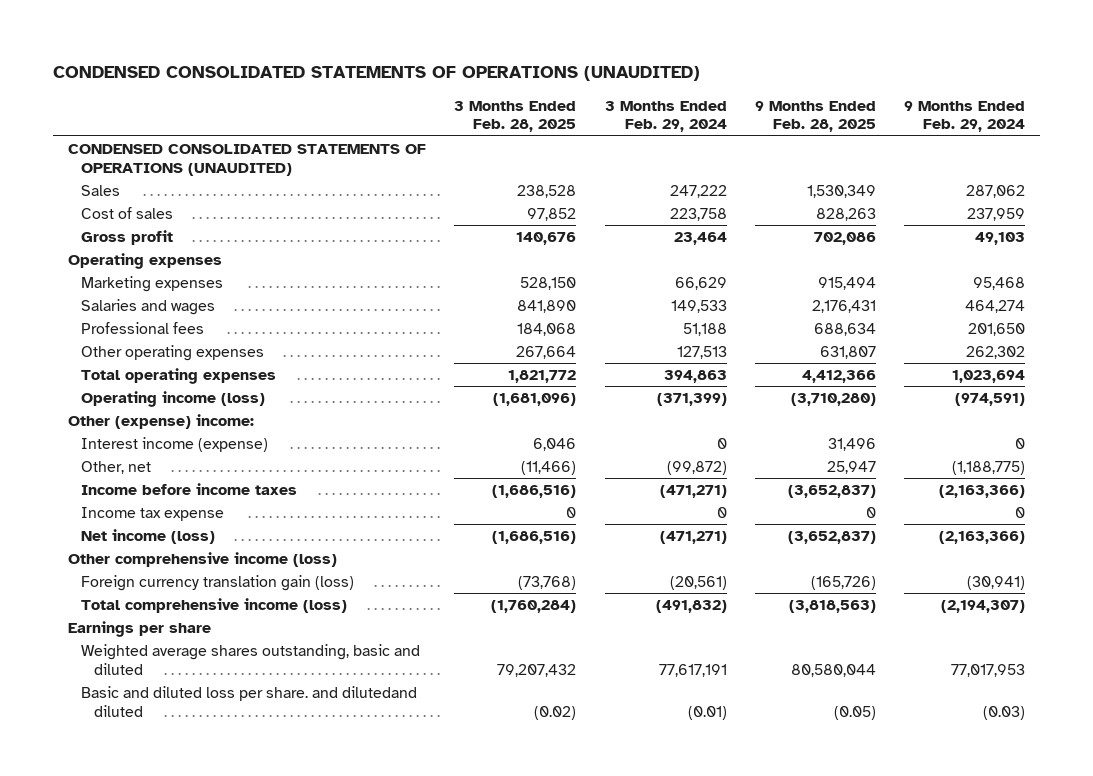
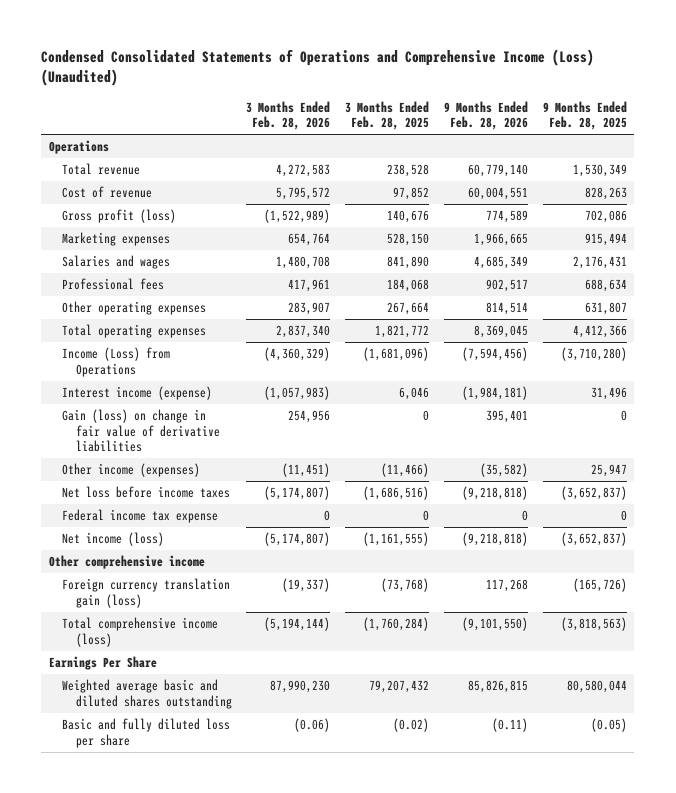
[53,65,701,81] CONDENSED CONSOLIDATED STATEMENTS OF OPERATIONS (UNAUDITED) -> [41,48,595,87] Condensed Consolidated Statements of Operations and Comprehensive Income (Loss) (Unaudited)
[604,100,727,133] 3 Months Ended Feb. 29, 2024 -> none
[904,100,1026,133] 9 Months Ended Feb. 29, 2024 -> none
none -> [246,100,331,131] 3 Months Ended Feb. 28, 2026
none -> [444,100,529,131] 9 Months Ended Feb. 28, 2026
[67,144,426,176] CONDENSED CONSOLIDATED STATEMENTS OF OPERATIONS (UNAUDITED) -> none
[67,253,222,270] Operating expenses -> none
none -> [48,140,109,155] Operations
[80,185,120,197] Sales -> [62,163,141,176] Total revenue
[80,207,173,220] Cost of sales -> [62,186,153,199] Cost of revenue
[80,230,173,246] Gross profit -> [62,209,177,224] Gross profit (loss)
[67,414,254,430] Other (expense) income: -> none
[80,391,265,408] Operating income (loss) -> [62,347,171,377] Income (Loss) from Operations
none -> [62,409,220,453] Gain (loss) on change in fair value of derivative liabilities
[80,461,151,475] Other, net -> [62,463,201,478] Other income (expenses)
[80,483,297,496] Income before income taxes -> [62,486,231,499] Net loss before income taxes
[80,507,224,522] Income tax expense -> [62,509,219,524] Federal income tax expense
[492,531,577,545] (1,686,516) -> [363,532,430,547] (1,161,555)
[67,552,337,568] Other comprehensive income (loss) -> [48,555,205,570] Other comprehensive income
[67,621,211,638] Earnings per share -> [48,656,157,671] Earnings Per Share
[80,644,420,675] Weighted average shares outstanding, basic and diluted -> [62,679,232,709] Weighted average basic and diluted shares outstanding
[80,686,417,717] Basic and diluted loss per share. and dilutedand diluted -> [62,718,231,748] Basic and fully diluted loss per share

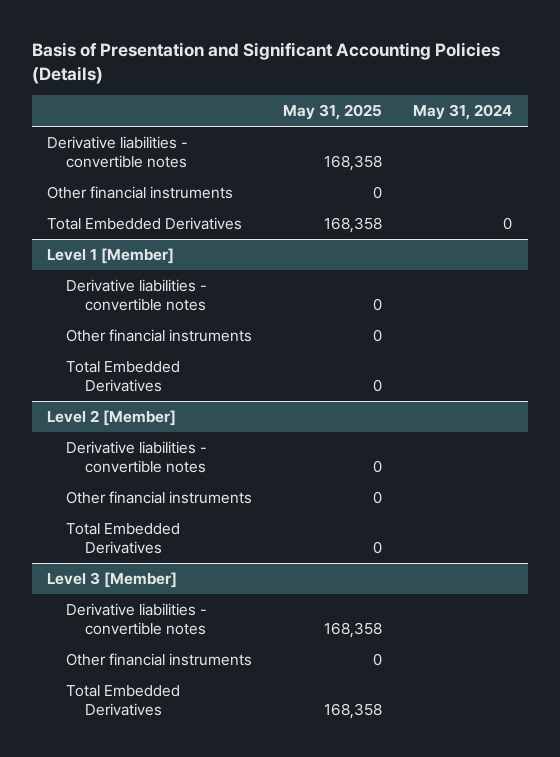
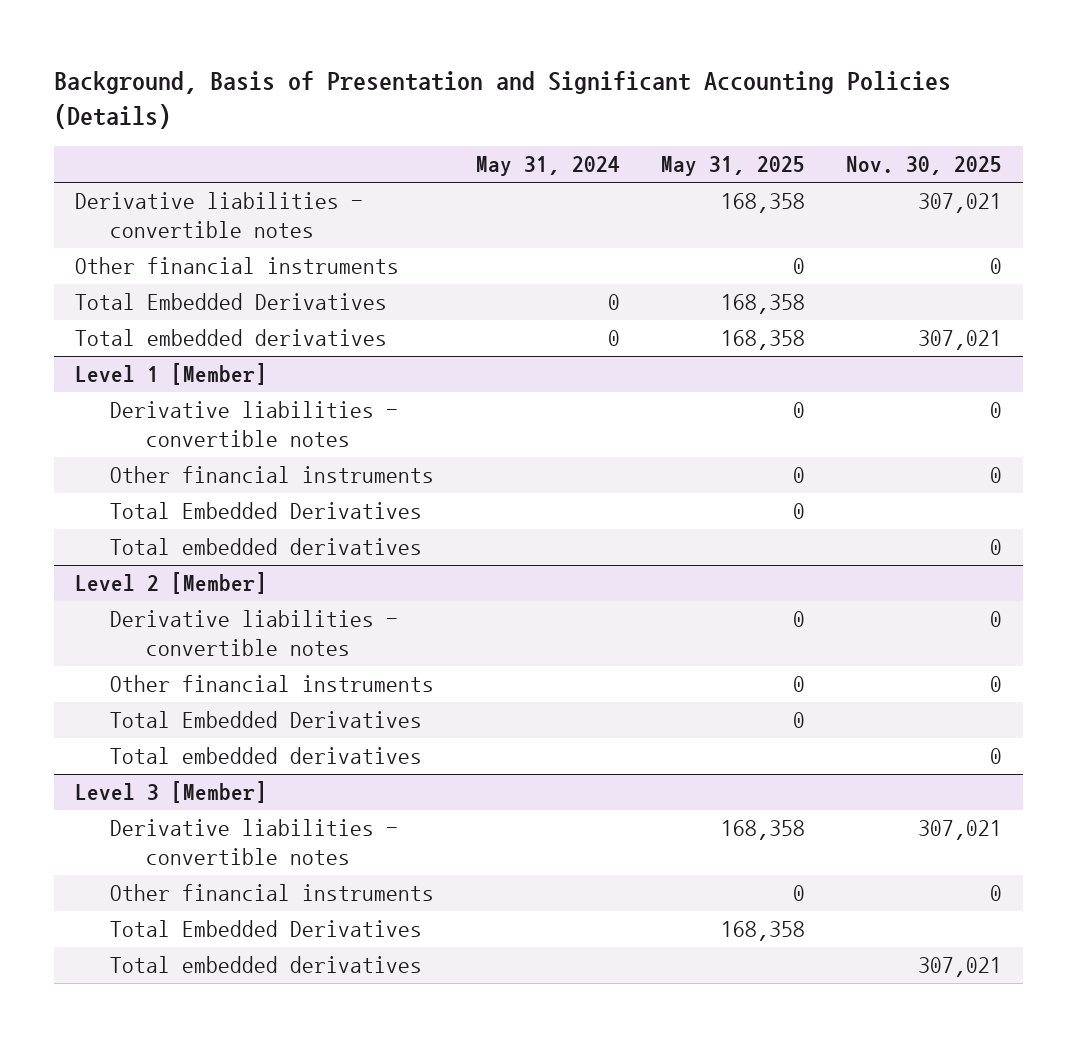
[31,41,500,84] Basis of Presentation and Significant Accounting Policies (Details) -> [54,70,952,129] Background, Basis of Presentation and Significant Accounting Policies (Details)
none -> [846,156,1003,176] Nov. 30, 2025
none -> [74,329,387,347] Total embedded derivatives
none -> [110,538,423,556] Total embedded derivatives
none -> [110,747,423,765] Total embedded derivatives
none -> [110,956,423,974] Total embedded derivatives

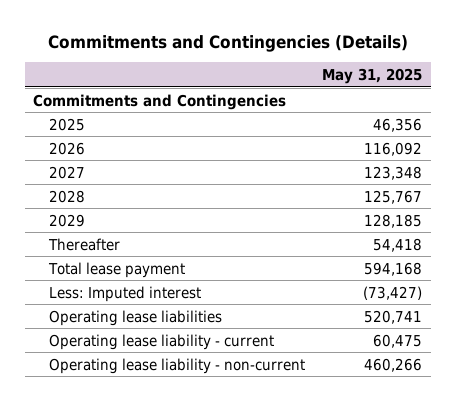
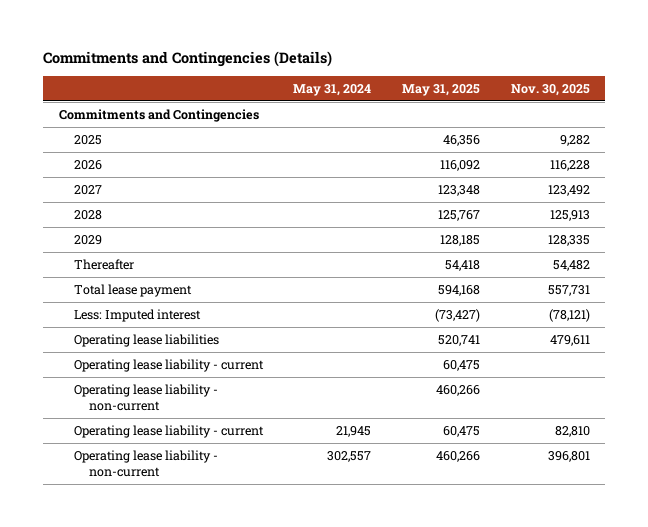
none -> [293,83,372,96] May 31, 2024
none -> [510,83,590,96] Nov. 30, 2025
none -> [73,425,264,439] Operating lease liability - current
none -> [73,450,218,477] Operating lease liability - non-current

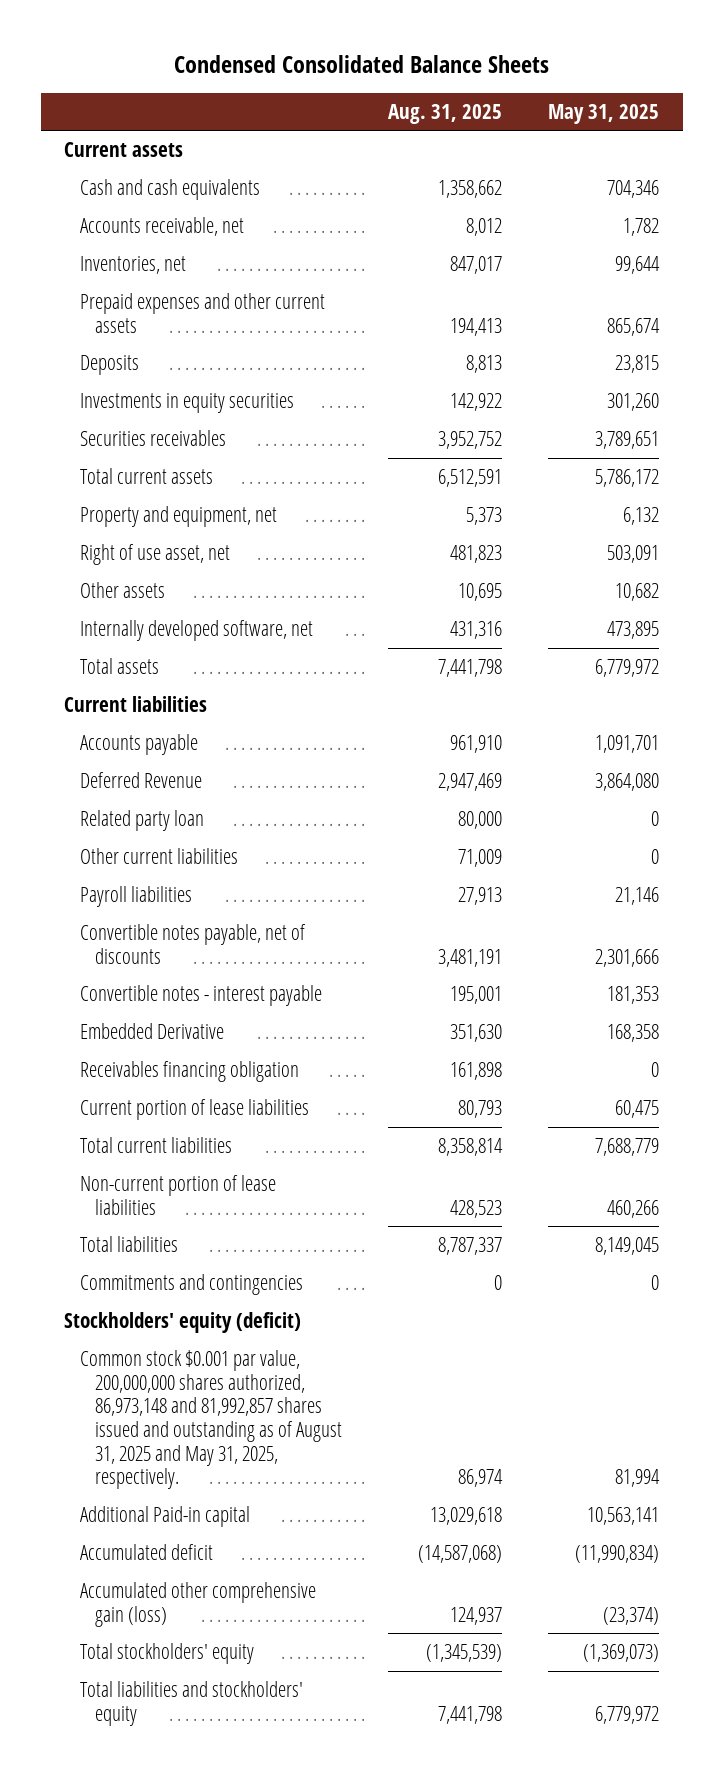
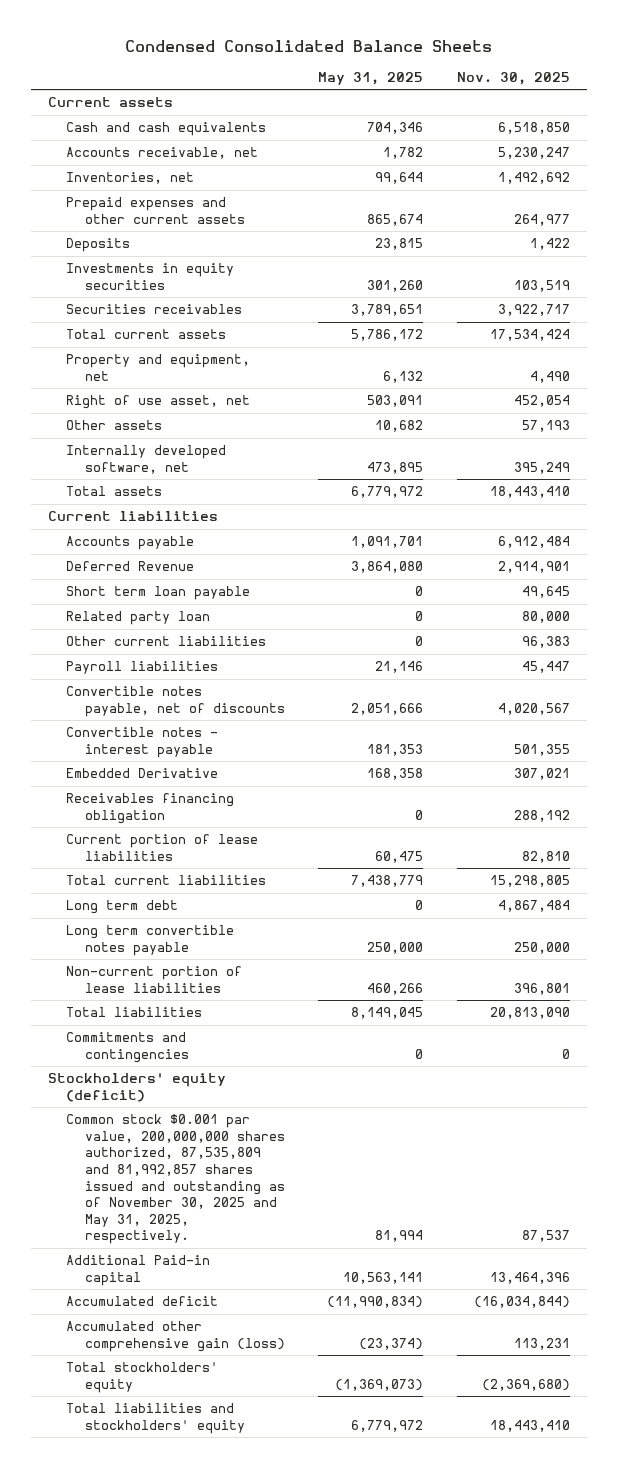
[388,103,503,124] Aug. 31, 2025 -> none
none -> [456,71,570,85] Nov. 30, 2025
none -> [66,586,251,601] Short term loan payable
[595,948,660,967] 2,301,666 -> [351,702,424,715] 2,051,666
[595,1137,660,1156] 7,688,779 -> [351,875,424,888] 7,438,779
none -> [66,900,179,915] Long term debt
none -> [66,925,235,956] Long term convertible notes payable
[79,1349,343,1490] Common stock $0.001 par value, 200,000,000 shares authorized, 86,973,148 and 81,992,857 shares issued and outstanding as of August 31, 2025 and May 31, 2025, respectively. -> [66,1114,286,1245] Common stock $0.001 par value, 200,000,000 shares authorized, 87,535,809 and 81,992,857 shares issued and outstanding as of November 30, 2025 and May 31, 2025, respectively.

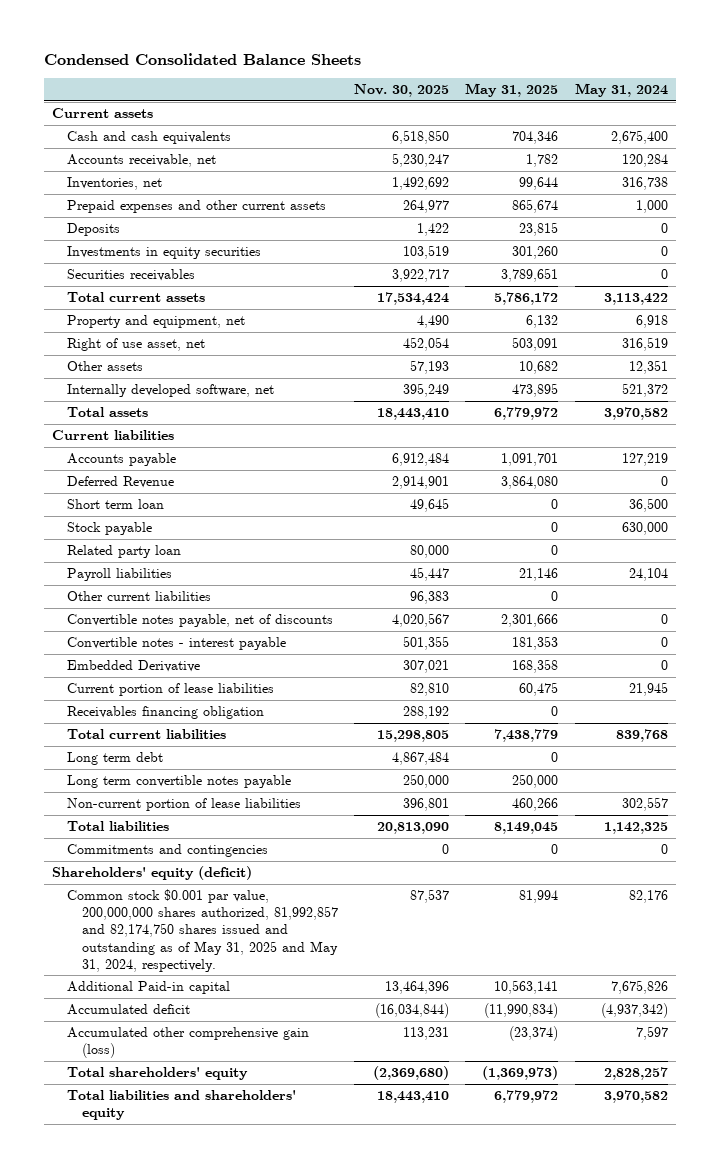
none -> [574,83,668,98] May 31, 2024
[66,586,251,601] Short term loan payable -> [66,498,164,509] Short term loan
none -> [66,521,152,535] Stock payable
[66,636,267,647] Other current liabilities -> [66,590,211,601] Other current liabilities
[351,702,424,715] 2,051,666 -> [501,613,559,627] 2,301,666
[66,793,235,824] Receivables financing obligation -> [66,705,264,719] Receivables financing obligation
[47,1073,226,1102] Stockholders' equity (deficit) -> [52,865,253,880] Shareholders' equity (deficit)
[66,1114,286,1245] Common stock $0.001 par value, 200,000,000 shares authorized, 87,535,809 and 81,992,857 shares issued and outstanding as of November 30, 2025 and May 31, 2025, respectively. -> [66,888,338,972] Common stock $0.001 par value, 200,000,000 shares authorized, 81,992,857 and 82,174,750 shares issued and outstanding as of May 31, 2025 and May 31, 2024, respectively.
[66,1362,219,1393] Total stockholders' equity -> [66,1066,248,1080] Total shareholders' equity
[335,1378,424,1391] (1,369,073) -> [482,1065,559,1080] (1,369,973)
[66,1403,246,1434] Total liabilities and stockholders' equity -> [66,1089,296,1121] Total liabilities and shareholders' equity

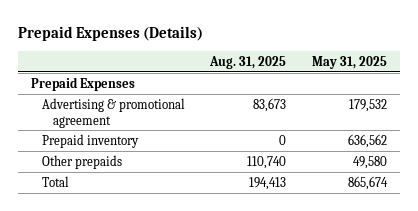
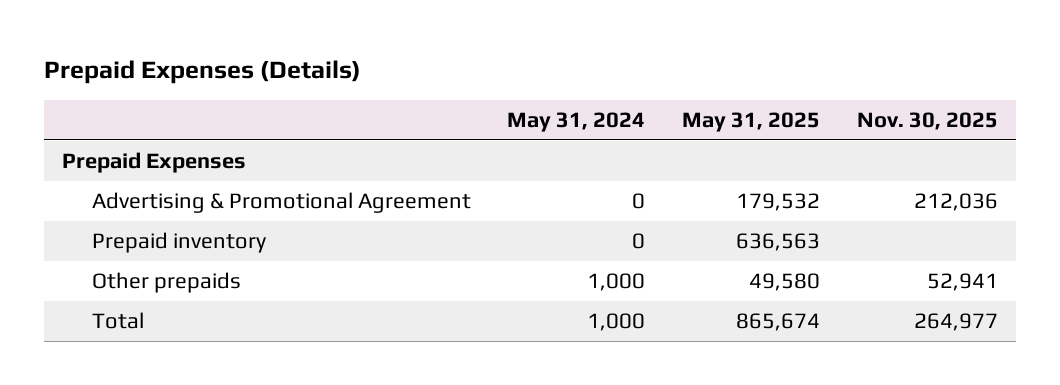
[209,56,287,70] Aug. 31, 2025 -> none
none -> [507,111,646,132] May 31, 2024
none -> [857,111,999,130] Nov. 30, 2025
[41,97,185,128] Advertising & promotional agreement -> [91,192,471,214] Advertising & Promotional Agreement
[348,133,388,148] 636,562 -> [736,233,821,252] 636,563

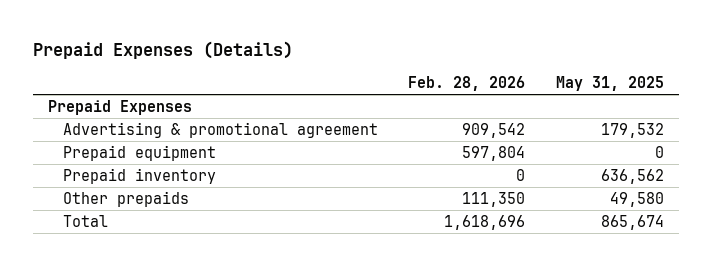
[507,111,646,132] May 31, 2024 -> none
[857,111,999,130] Nov. 30, 2025 -> none
none -> [408,75,526,91] Feb. 28, 2026
[91,192,471,214] Advertising & Promotional Agreement -> [62,122,378,139] Advertising & promotional agreement
none -> [62,145,216,162] Prepaid equipment
[736,233,821,252] 636,563 -> [600,169,664,185] 636,562

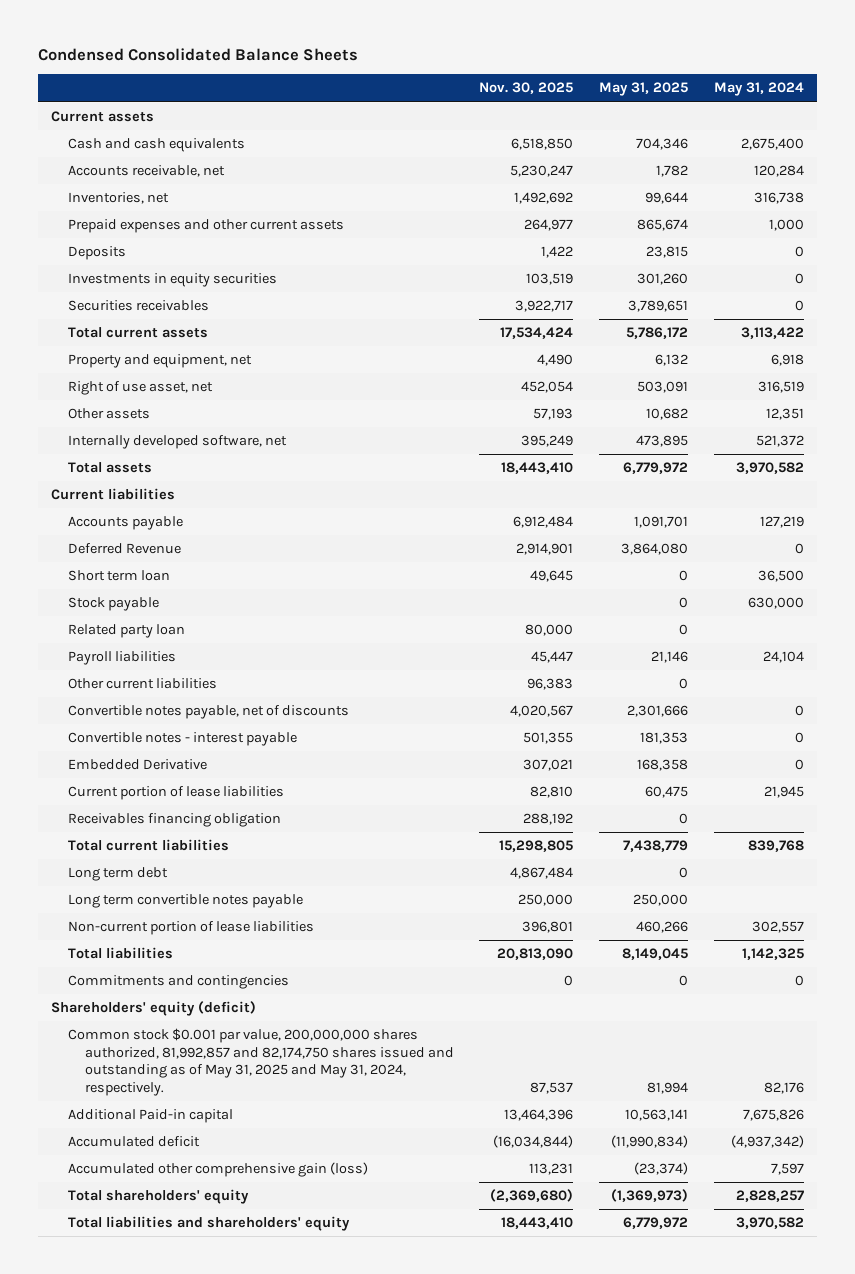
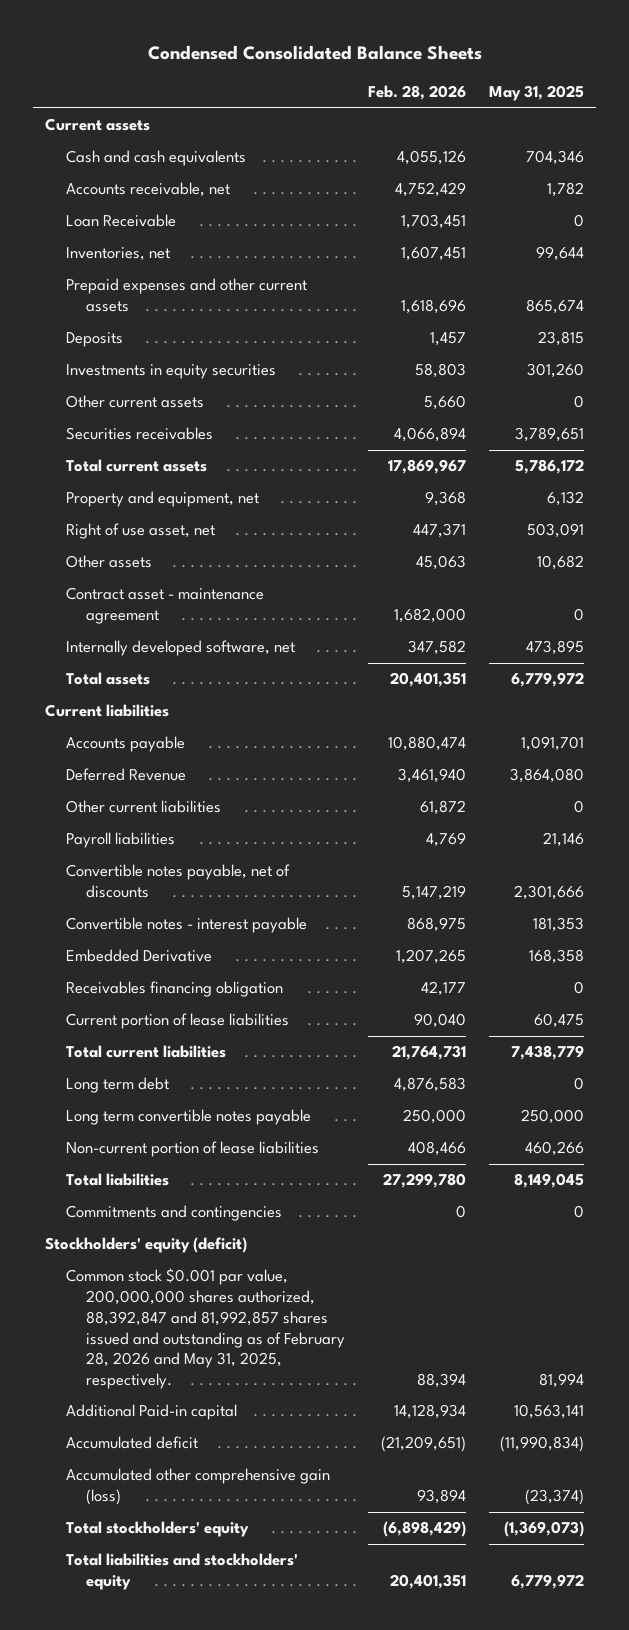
[479,82,574,95] Nov. 30, 2025 -> none
[714,82,805,97] May 31, 2024 -> none
none -> [368,85,467,101] Feb. 28, 2026
none -> [65,214,176,228] Loan Receivable
none -> [65,395,204,409] Other current assets
none -> [65,587,264,625] Contract asset - maintenance agreement
[67,570,170,582] Short term loan -> none
[67,597,159,612] Stock payable -> none
[67,624,185,639] Related party loan -> none
[67,651,176,666] Payroll liabilities -> [65,832,175,849] Payroll liabilities
[67,786,284,801] Current portion of lease liabilities -> [65,1013,289,1030] Current portion of lease liabilities
[50,1001,256,1017] Shareholders' equity (deficit) -> [44,1237,247,1254] Stockholders' equity (deficit)
[67,1028,454,1097] Common stock $0.001 par value, 200,000,000 shares authorized, 81,992,857 and 82,174,750 shares issued and outstanding as of May 31, 2025 and May 31, 2024, respectively. -> [65,1268,346,1389] Common stock $0.001 par value, 200,000,000 shares authorized, 88,392,847 and 81,992,857 shares issued and outstanding as of February 28, 2026 and May 31, 2025, respectively.
[67,1189,249,1205] Total shareholders' equity -> [65,1521,249,1538] Total stockholders' equity
[611,1189,689,1203] (1,369,973) -> [504,1521,585,1538] (1,369,073)
[67,1216,350,1232] Total liabilities and shareholders' equity -> [65,1553,298,1591] Total liabilities and stockholders' equity

